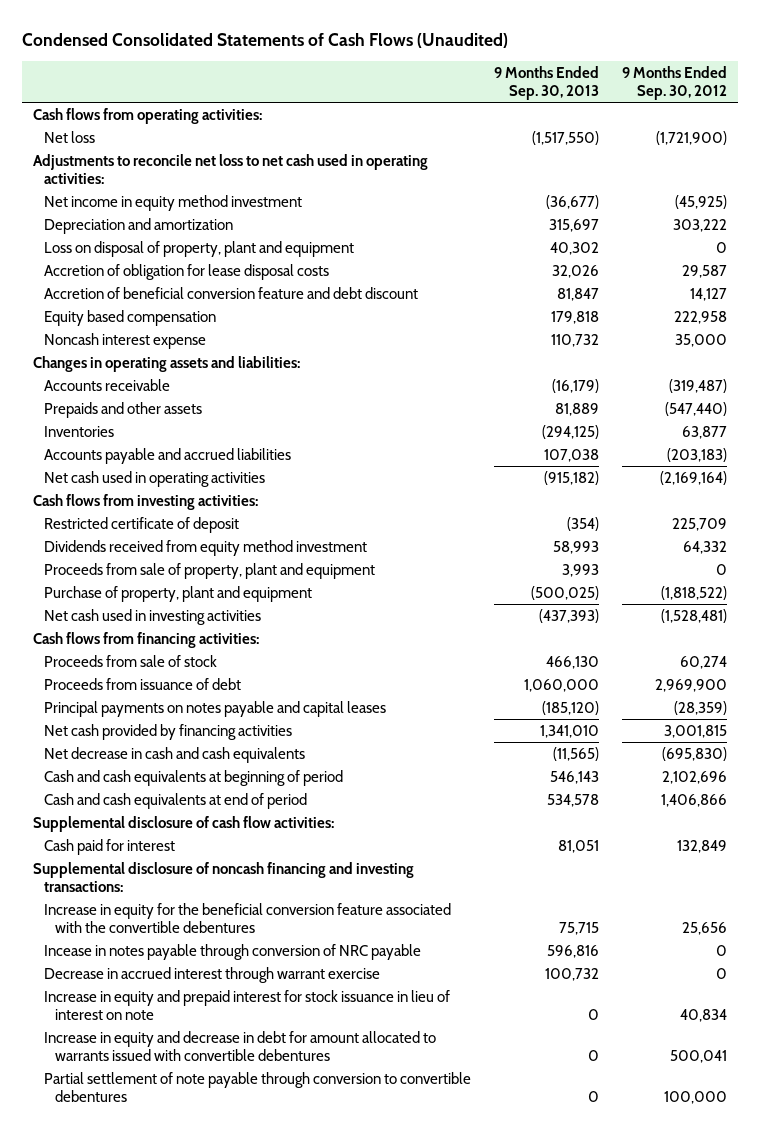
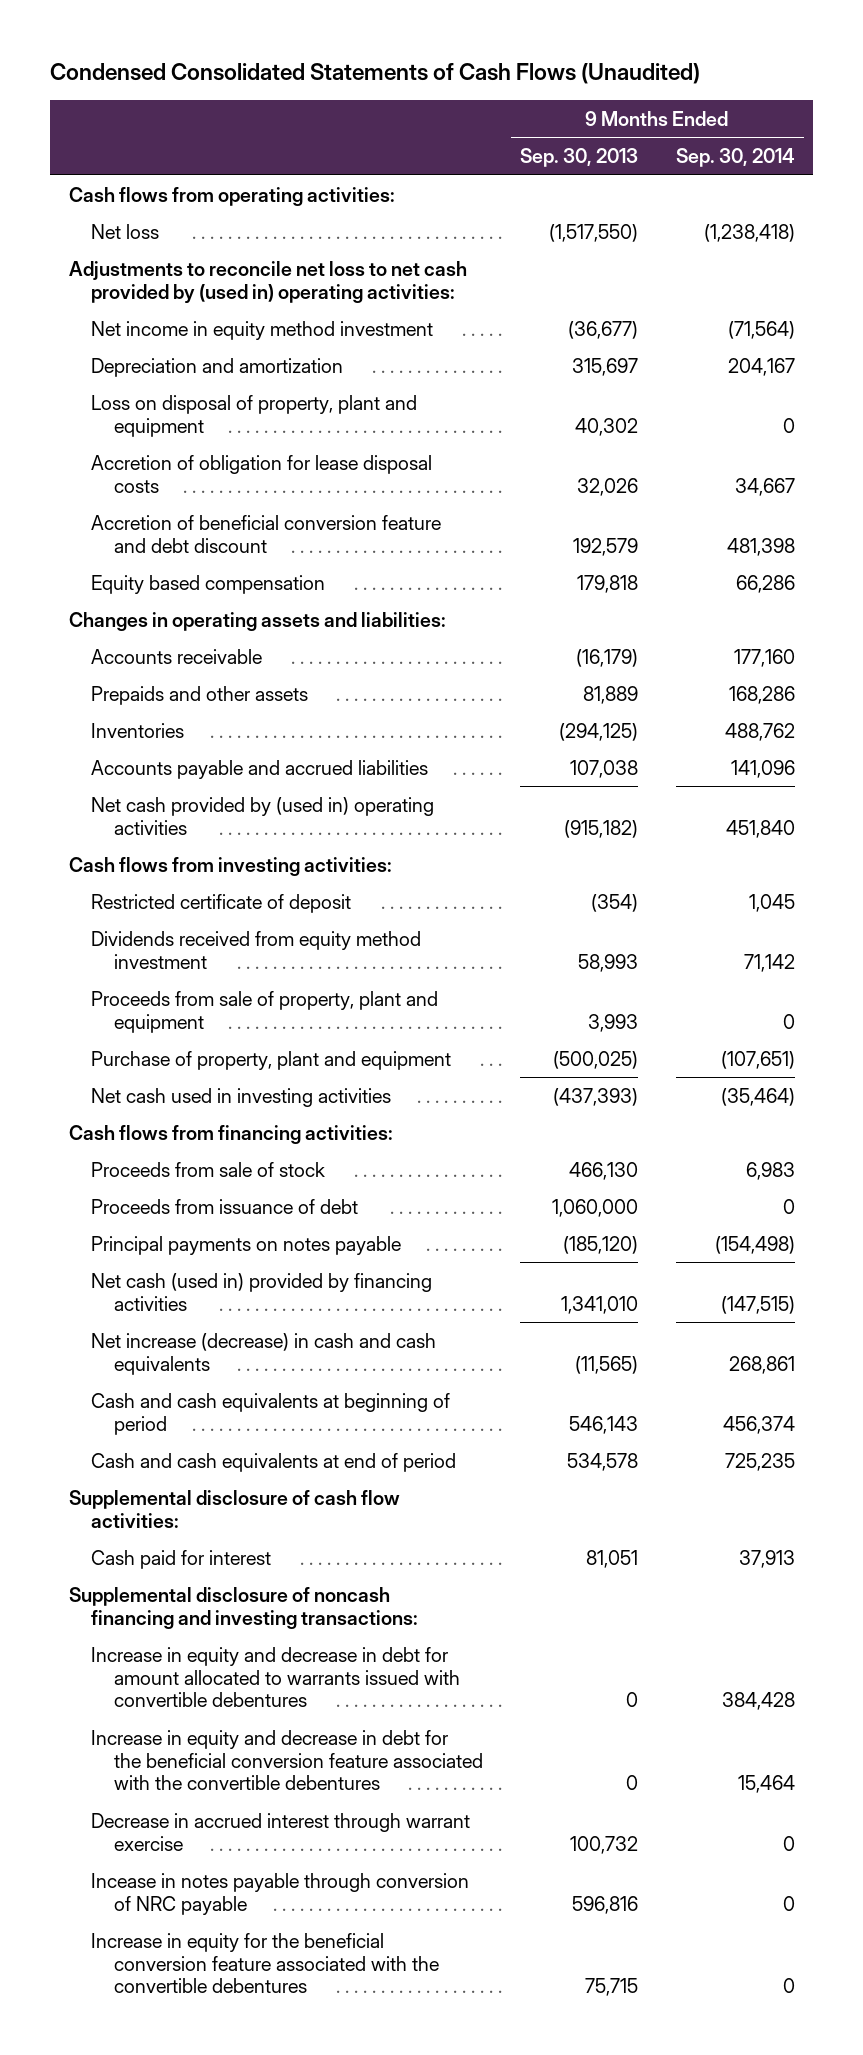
[621,65,727,100] 9 Months Ended Sep. 30, 2012 -> none
none -> [675,148,795,168] Sep. 30, 2014
[33,153,429,185] Adjustments to reconcile net loss to net cash used in operating activities: -> [68,260,467,303] Adjustments to reconcile net loss to net cash provided by (used in) operating activities:
[557,287,600,301] 81,847 -> [573,537,639,556] 192,579
[44,332,207,349] Noncash interest expense -> none
[44,470,266,487] Net cash used in operating activities -> [91,796,435,835] Net cash provided by (used in) operating activities
[44,700,387,717] Principal payments on notes payable and capital leases -> [91,1235,402,1255] Principal payments on notes payable
[44,723,293,740] Net cash provided by financing activities -> [91,1272,433,1311] Net cash (used in) provided by financing activities
[44,746,306,763] Net decrease in cash and cash equivalents -> [91,1332,437,1375] Net increase (decrease) in cash and cash equivalents
[44,989,451,1021] Increase in equity and prepaid interest for stock issuance in lieu of interest on note -> none
[44,1071,472,1103] Partial settlement of note payable through conversion to convertible debentures -> none
none -> [91,1729,484,1791] Increase in equity and decrease in debt for the beneficial conversion feature associated with the convertible debentures
[44,966,381,983] Decrease in accrued interest through warrant exercise -> [91,1812,471,1851] Decrease in accrued interest through warrant exercise
[44,943,422,960] Incease in notes payable through conversion of NRC payable -> [91,1872,470,1915] Incease in notes payable through conversion of NRC payable
[44,902,452,934] Increase in equity for the beneficial conversion feature associated with the convertible debentures -> [91,1932,440,1994] Increase in equity for the beneficial conversion feature associated with the convertible debentures

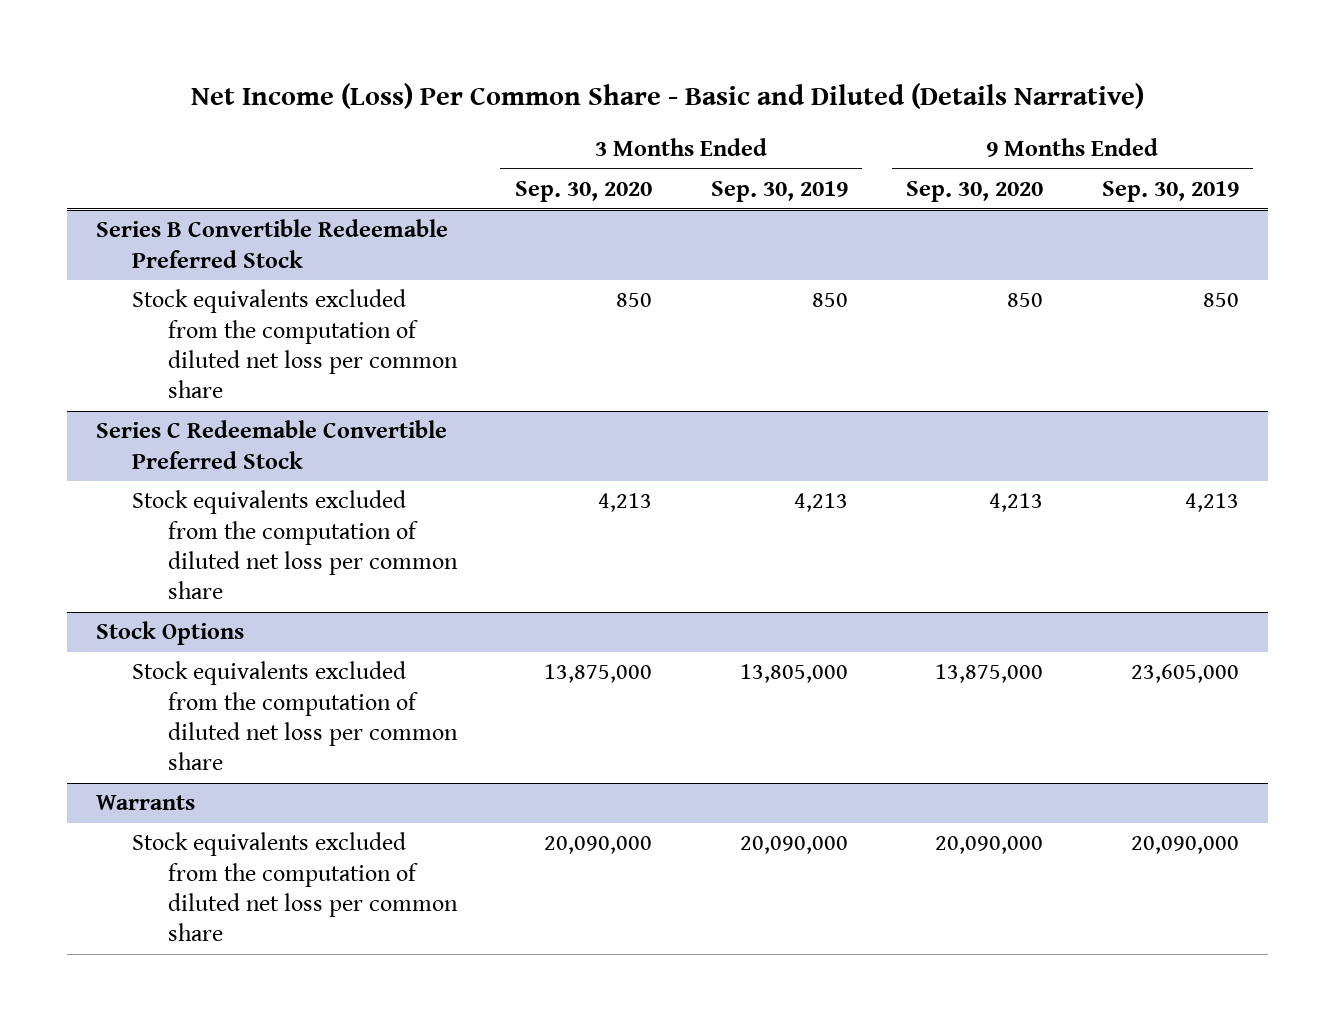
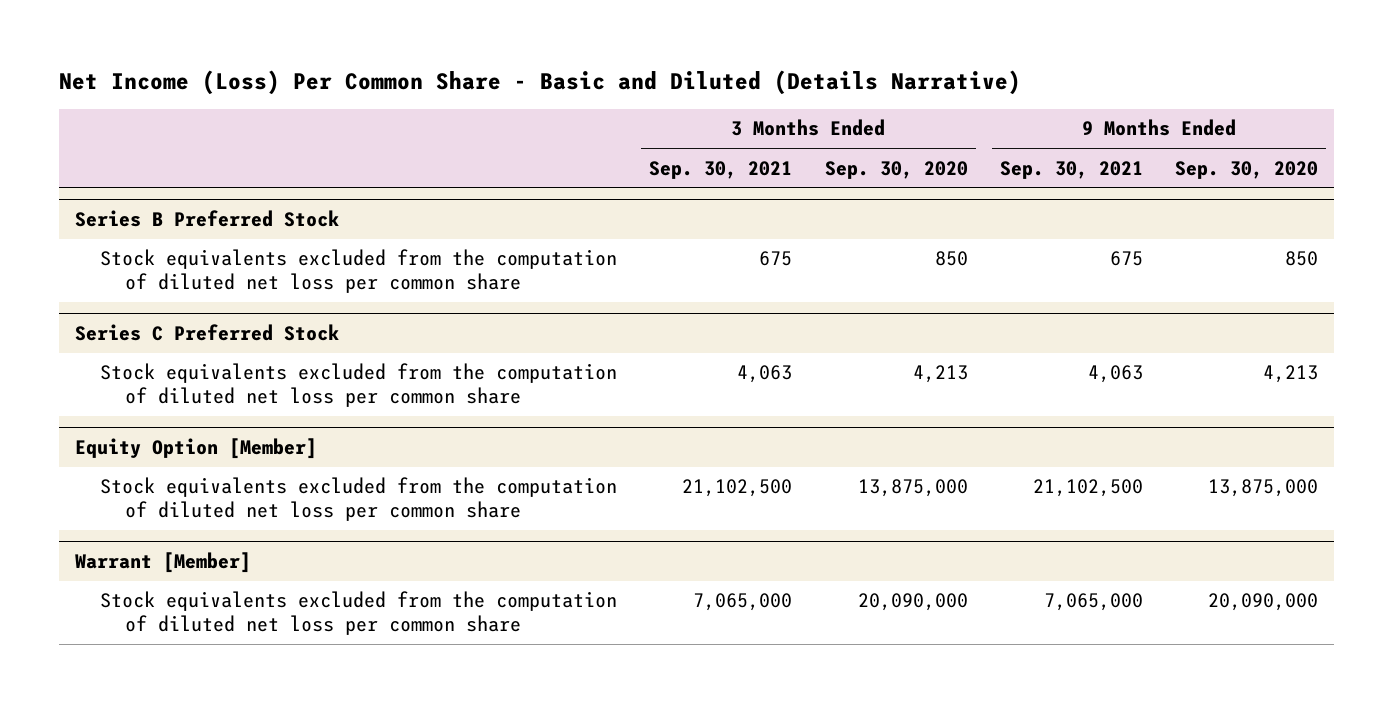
[710,181,848,203] Sep. 30, 2019 -> none
[1101,181,1239,203] Sep. 30, 2019 -> none
none -> [649,160,793,179] Sep. 30, 2021
none -> [999,160,1143,179] Sep. 30, 2021
[96,219,449,268] Series B Convertible Redeemable Preferred Stock -> [75,210,340,228] Series B Preferred Stock
[96,420,448,469] Series C Redeemable Convertible Preferred Stock -> [75,324,340,342] Series C Preferred Stock
[96,621,245,646] Stock Options -> [75,438,318,460] Equity Option [Member]
[96,795,196,811] Warrants -> [75,552,252,574] Warrant [Member]

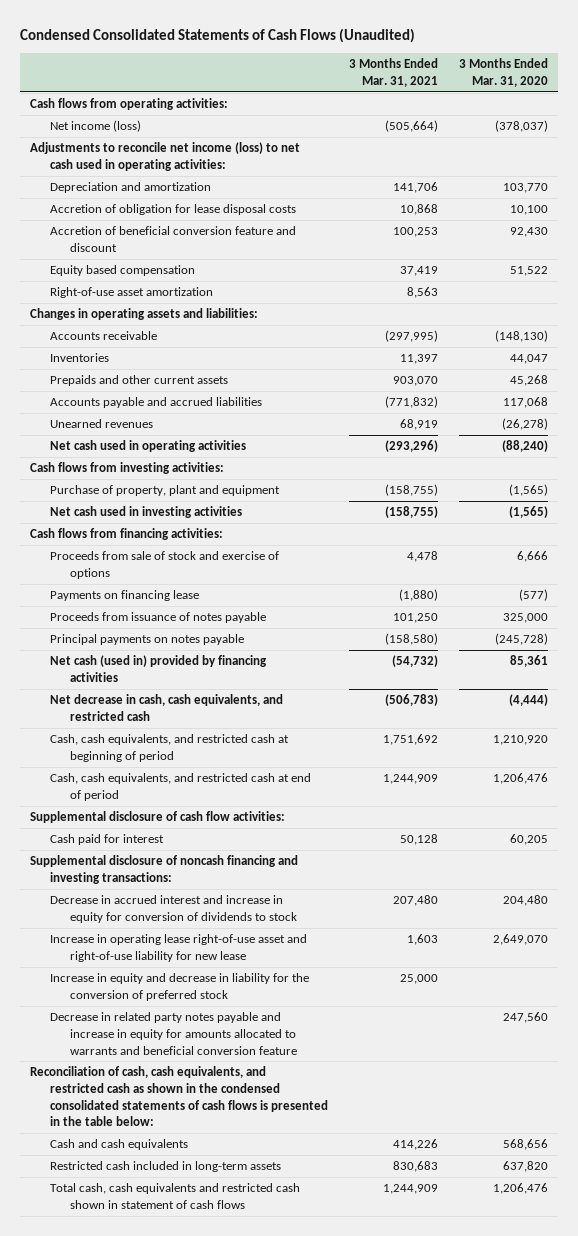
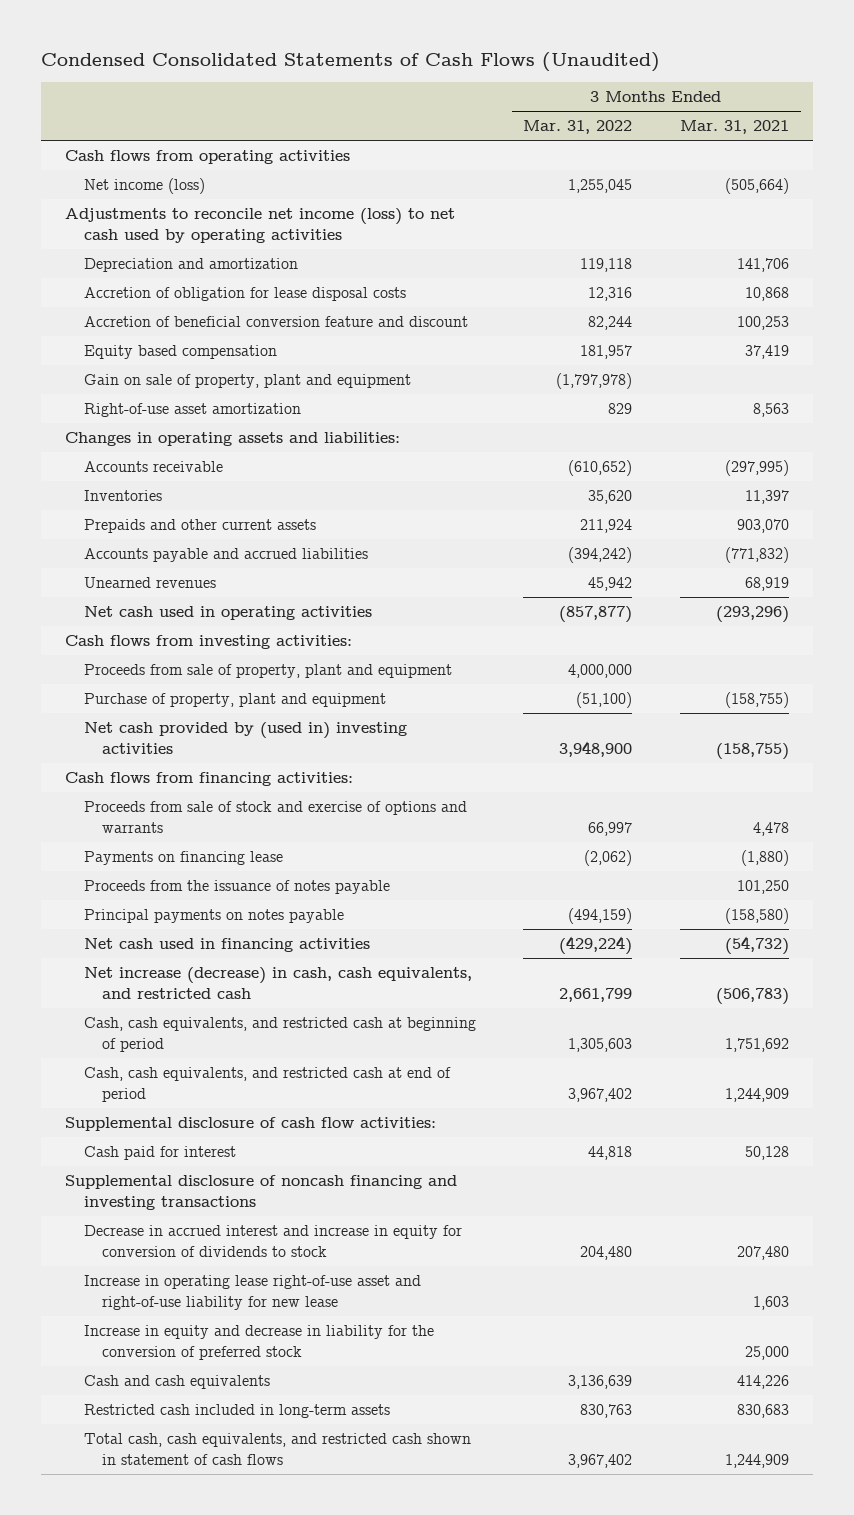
[458,58,548,88] 3 Months Ended Mar. 31, 2020 -> none
none -> [523,120,633,135] Mar. 31, 2022
[30,98,229,111] Cash flows from operating activities: -> [65,150,351,165] Cash flows from operating activities
[30,142,301,171] Adjustments to reconcile net income (loss) to net cash used in operating activities: -> [65,208,456,243] Adjustments to reconcile net income (loss) to net cash used by operating activities
none -> [83,374,411,389] Gain on sale of property, plant and equipment
none -> [83,664,452,679] Proceeds from sale of property, plant and equipment
[50,506,243,519] Net cash used in investing activities -> [83,722,407,754] Net cash provided by (used in) investing activities
[50,551,280,579] Proceeds from sale of stock and exercise of options -> [83,801,467,833] Proceeds from sale of stock and exercise of options and warrants
[50,612,267,624] Proceeds from issuance of notes payable -> [83,880,390,895] Proceeds from the issuance of notes payable
[50,655,268,682] Net cash (used in) provided by financing activities -> [83,938,370,953] Net cash used in financing activities
[50,694,284,721] Net decrease in cash, cash equivalents, and restricted cash -> [83,967,472,999] Net increase (decrease) in cash, cash equivalents, and restricted cash
[30,855,299,884] Supplemental disclosure of noncash financing and investing transactions: -> [65,1175,458,1210] Supplemental disclosure of noncash financing and investing transactions
[50,1012,297,1055] Decrease in related party notes payable and increase in equity for amounts allocated to warrants and beneficial conversion feature -> none
[30,1066,329,1127] Reconciliation of cash, cash equivalents, and restricted cash as shown in the condensed consolidated statements of cash flows is presented in the table below: -> none
[50,1183,301,1209] Total cash, cash equivalents and restricted cash shown in statement of cash flows -> [83,1433,471,1465] Total cash, cash equivalents, and restricted cash shown in statement of cash flows

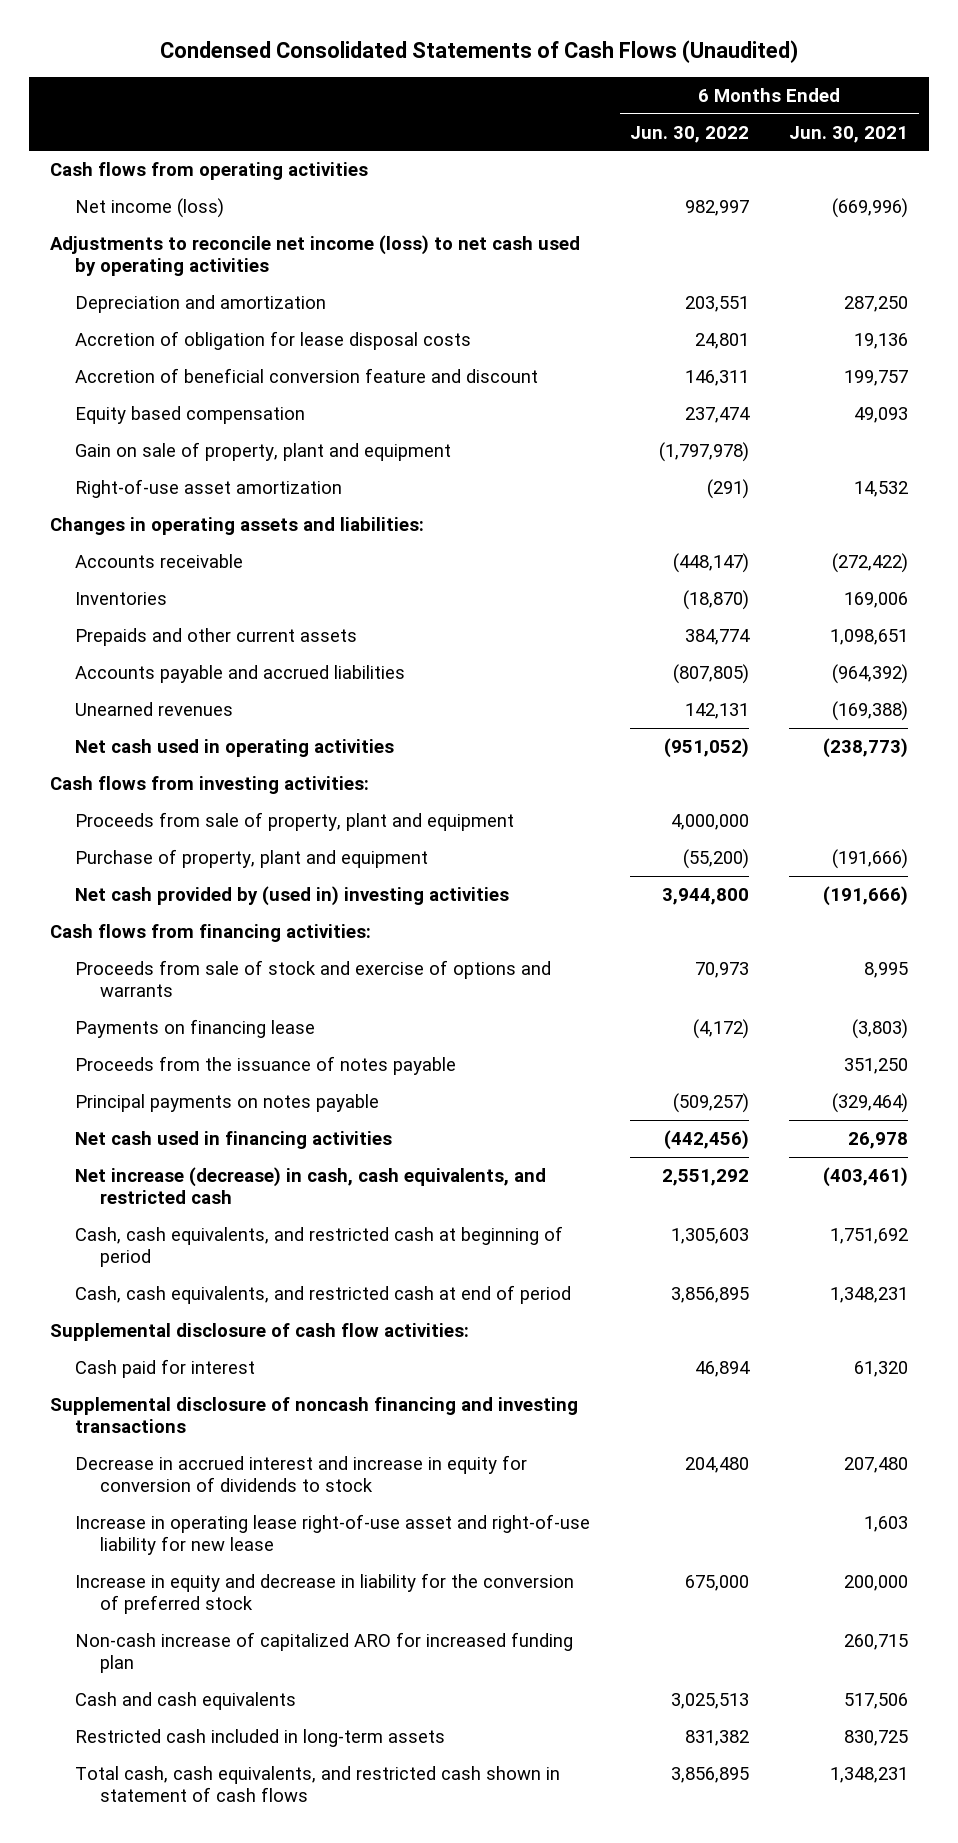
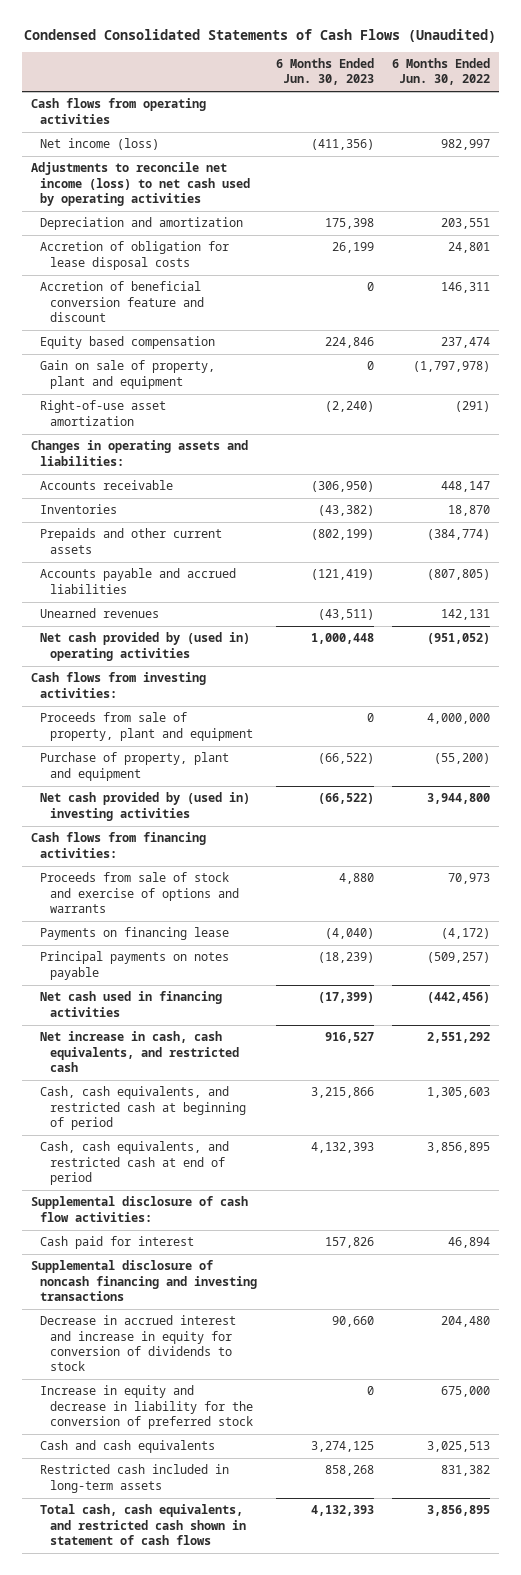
[789,125,909,143] Jun. 30, 2021 -> none
none -> [275,58,374,86] 6 Months Ended Jun. 30, 2023
[673,552,750,573] (448,147) -> [440,481,490,493] 448,147
[683,589,750,610] (18,870) -> [447,505,490,517] 18,870
[685,628,751,645] 384,774 -> [426,529,490,541] (384,774)
[74,738,394,757] Net cash used in operating activities -> [40,632,251,661] Net cash provided by (used in) operating activities
[74,1055,456,1075] Proceeds from the issuance of notes payable -> none
[74,1166,546,1205] Net increase (decrease) in cash, cash equivalents, and restricted cash -> [40,1031,239,1072] Net increase in cash, cash equivalents, and restricted cash
[74,1513,590,1556] Increase in operating lease right-of-use asset and right-of-use liability for new lease -> none
[74,1631,573,1674] Non-cash increase of capitalized ARO for increased funding plan -> none

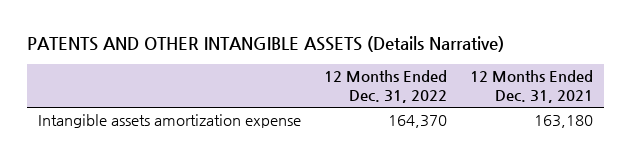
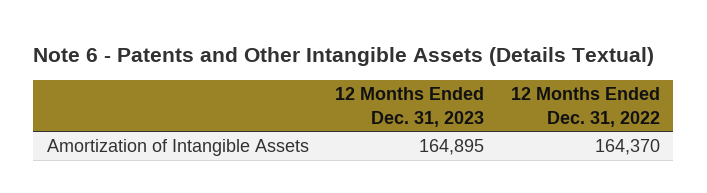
[26,36,504,53] PATENTS AND OTHER INTANGIBLE ASSETS (Details Narrative) -> [33,46,655,66] Note 6 - Patents and Other Intangible Assets (Details Textual)
[469,70,593,104] 12 Months Ended Dec. 31, 2021 -> none
none -> [335,87,485,127] 12 Months Ended Dec. 31, 2023
[38,114,302,129] Intangible assets amortization expense -> [46,139,309,157] Amortization of Intangible Assets

